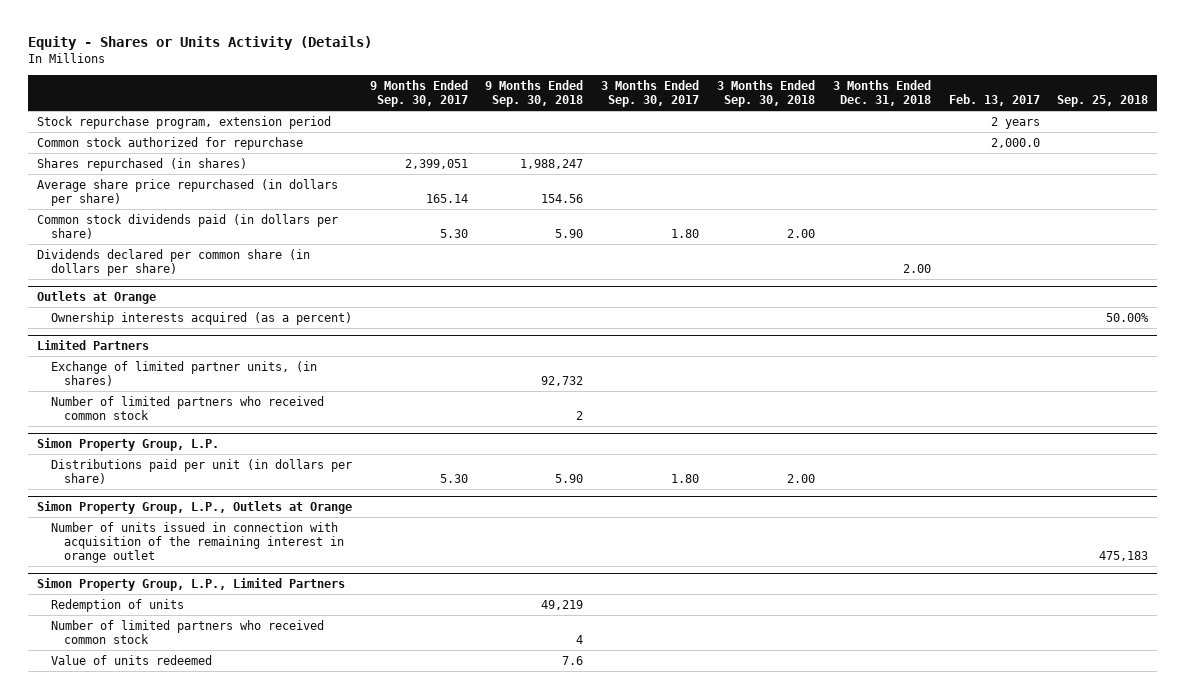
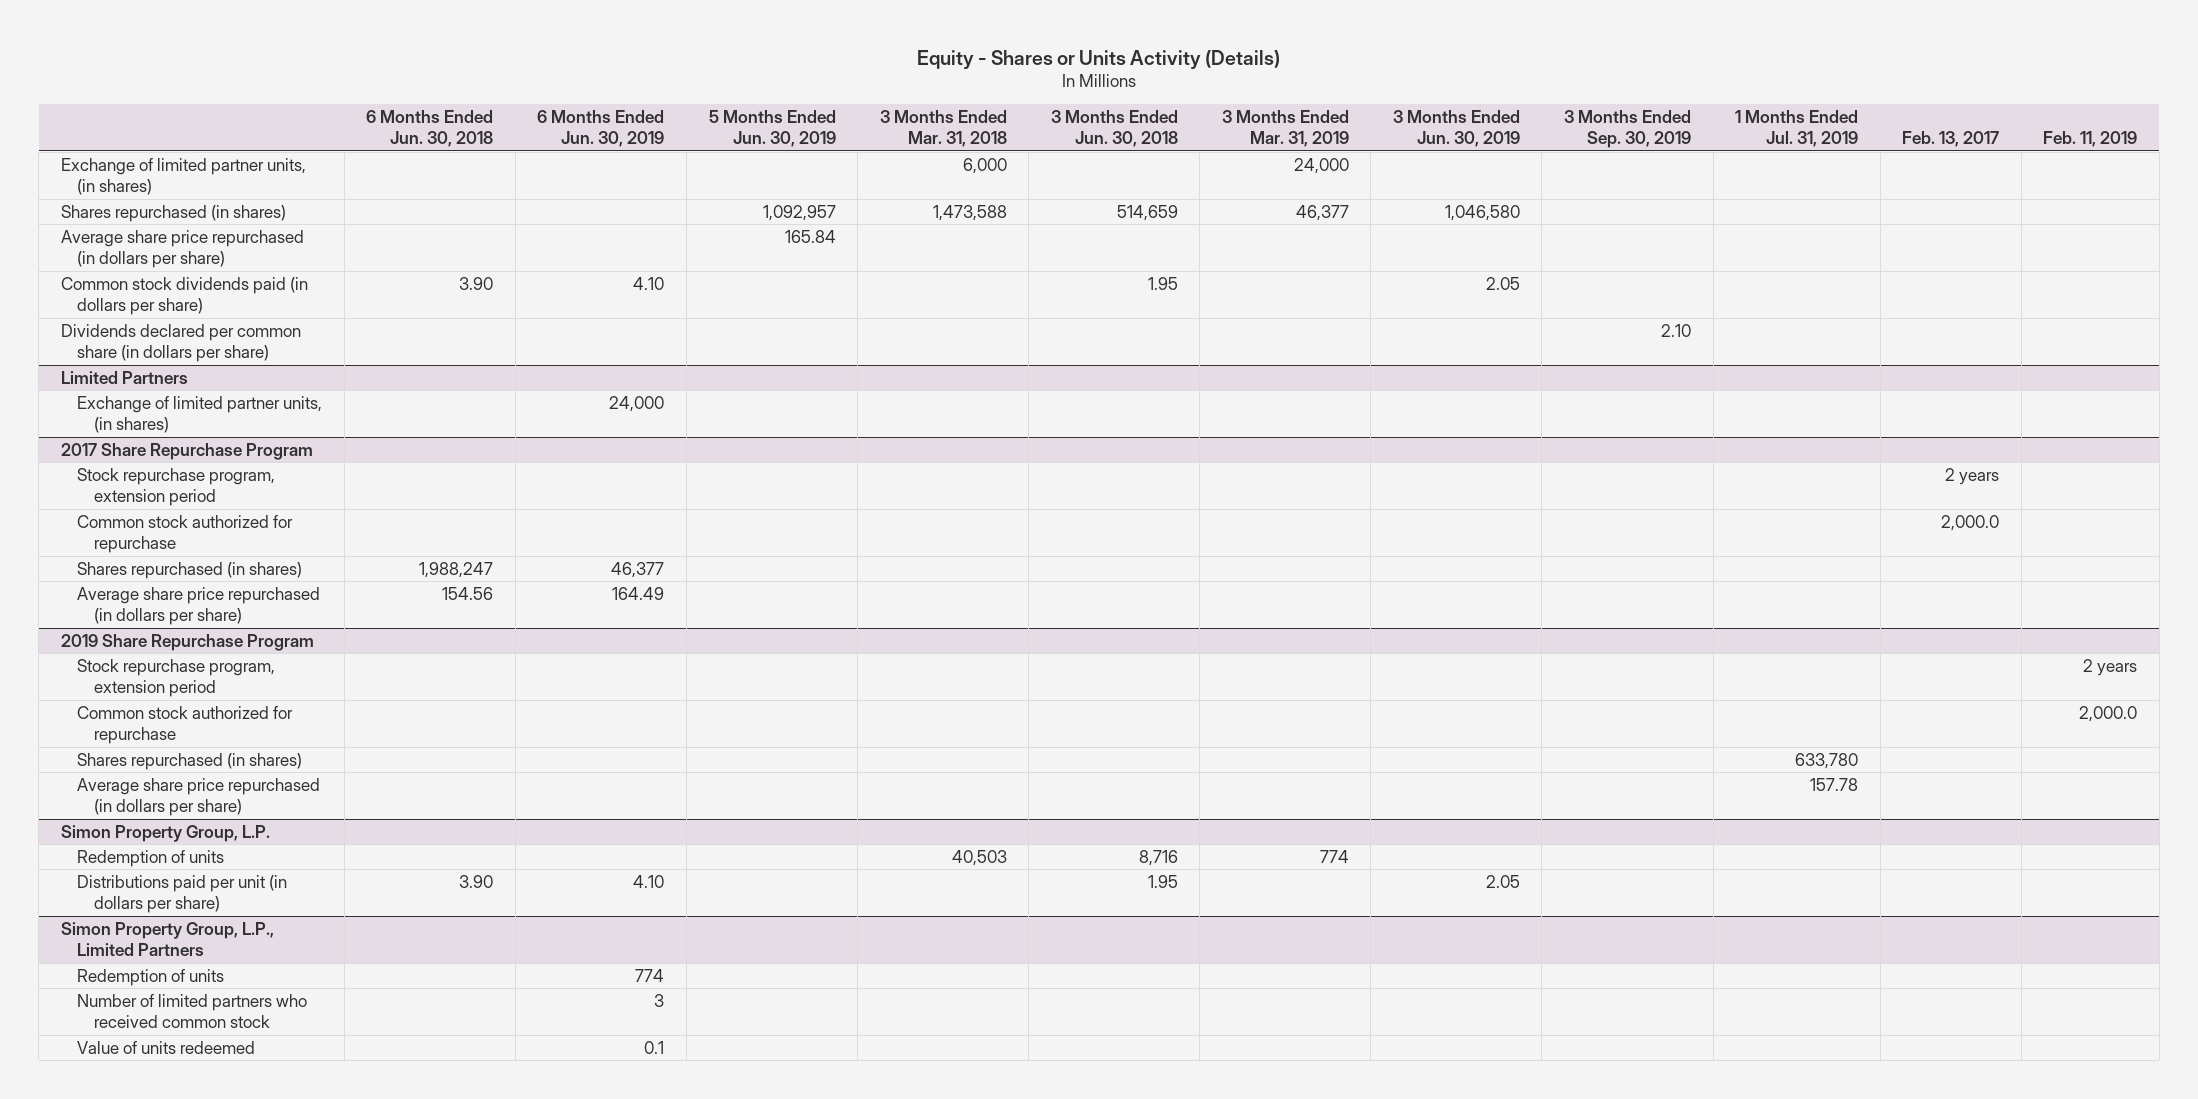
[369,80,468,108] 9 Months Ended Sep. 30, 2017 -> none
[485,80,584,108] 9 Months Ended Sep. 30, 2018 -> none
[601,80,700,108] 3 Months Ended Sep. 30, 2017 -> none
[716,80,815,108] 3 Months Ended Sep. 30, 2018 -> none
[832,80,931,107] 3 Months Ended Dec. 31, 2018 -> none
[1057,95,1149,108] Sep. 25, 2018 -> none
none -> [366,109,494,148] 6 Months Ended Jun. 30, 2018
none -> [537,109,665,148] 6 Months Ended Jun. 30, 2019
none -> [708,109,836,148] 5 Months Ended Jun. 30, 2019
none -> [879,109,1007,148] 3 Months Ended Mar. 31, 2018
none -> [1050,109,1178,148] 3 Months Ended Jun. 30, 2018
none -> [1221,109,1349,148] 3 Months Ended Mar. 31, 2019
none -> [1392,109,1520,148] 3 Months Ended Jun. 30, 2019
none -> [1564,109,1692,149] 3 Months Ended Sep. 30, 2019
none -> [1735,109,1859,148] 1 Months Ended Jul. 31, 2019
none -> [2043,131,2138,148] Feb. 11, 2019
[36,115,331,129] Stock repurchase program, extension period -> none
[36,136,303,150] Common stock authorized for repurchase -> none
none -> [60,157,306,196] Exchange of limited partner units, (in shares)
[36,290,156,304] Outlets at Orange -> none
[50,311,352,325] Ownership interests acquired (as a percent) -> none
[50,395,324,421] Number of limited partners who received common stock -> none
none -> [60,442,313,460] 2017 Share Repurchase Program
none -> [77,467,276,507] Stock repurchase program, extension period
none -> [77,514,294,554] Common stock authorized for repurchase
none -> [77,561,303,579] Shares repurchased (in shares)
none -> [77,586,321,626] Average share price repurchased (in dollars per share)
none -> [60,633,314,651] 2019 Share Repurchase Program
none -> [77,658,276,698] Stock repurchase program, extension period
none -> [77,705,294,745] Common stock authorized for repurchase
none -> [77,752,303,770] Shares repurchased (in shares)
none -> [77,777,321,817] Average share price repurchased (in dollars per share)
none -> [77,849,225,867] Redemption of units
[36,500,352,514] Simon Property Group, L.P., Outlets at Orange -> none
[50,521,345,564] Number of units issued in connection with acquisition of the remaining interest in orange outlet -> none

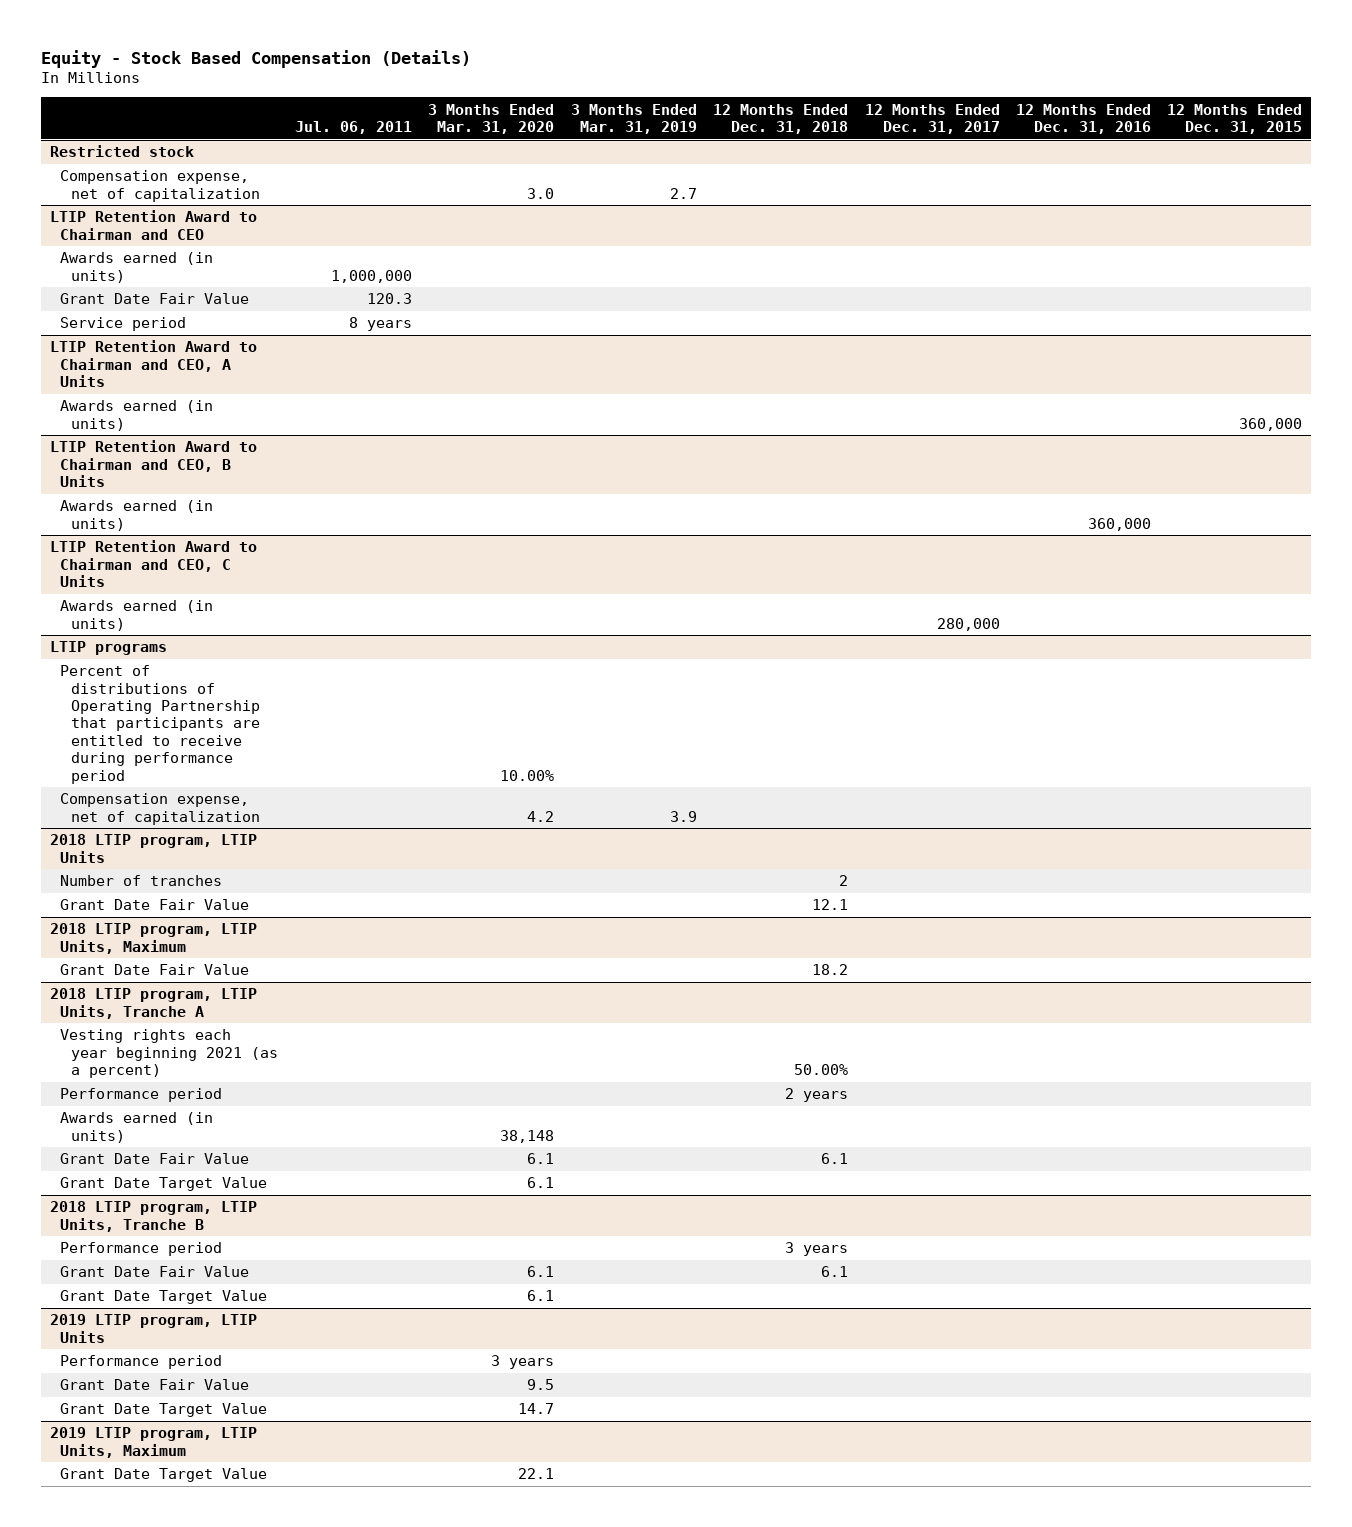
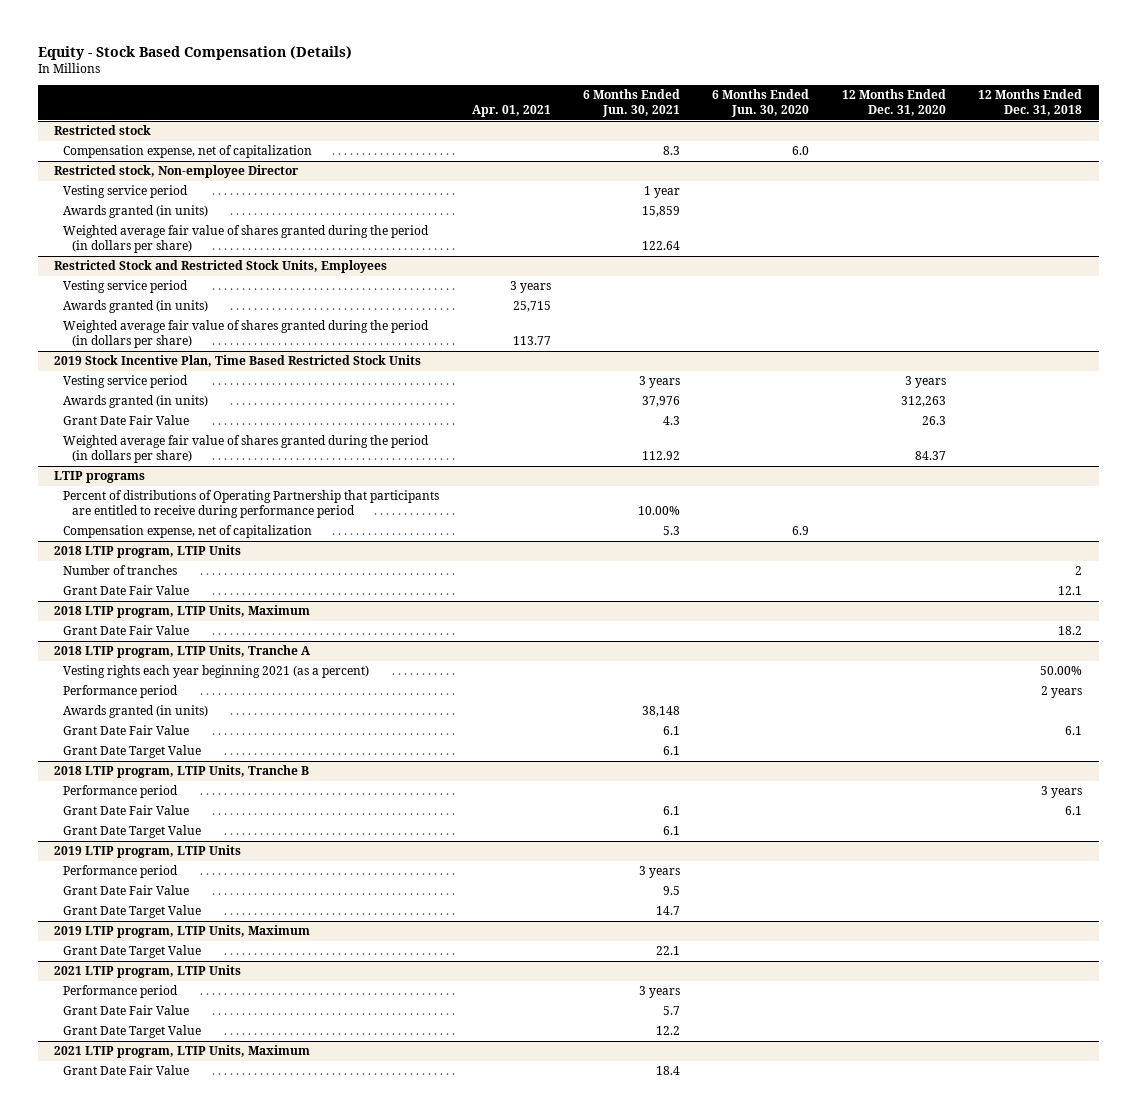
[294,120,412,134] Jul. 06, 2011 -> none
[428,103,555,134] 3 Months Ended Mar. 31, 2020 -> none
[570,103,697,134] 3 Months Ended Mar. 31, 2019 -> none
[864,103,1000,134] 12 Months Ended Dec. 31, 2017 -> none
[1015,103,1151,134] 12 Months Ended Dec. 31, 2016 -> none
[1167,103,1303,134] 12 Months Ended Dec. 31, 2015 -> none
none -> [471,105,551,118] Apr. 01, 2021
none -> [582,89,680,118] 6 Months Ended Jun. 30, 2021
none -> [712,89,810,118] 6 Months Ended Jun. 30, 2020
none -> [841,89,946,117] 12 Months Ended Dec. 31, 2020
[49,210,257,240] LTIP Retention Award to Chairman and CEO -> none
[60,252,214,283] Awards earned (in units) -> none
[60,293,250,305] Grant Date Fair Value -> none
[60,317,187,332] Service period -> none
[49,340,257,388] LTIP Retention Award to Chairman and CEO, A Units -> none
[60,400,214,431] Awards earned (in units) -> none
[49,440,257,488] LTIP Retention Award to Chairman and CEO, B Units -> none
[60,500,214,531] Awards earned (in units) -> none
[49,540,257,588] LTIP Retention Award to Chairman and CEO, C Units -> none
[60,600,214,631] Awards earned (in units) -> none
none -> [54,165,300,179] Restricted stock, Non-employee Director
none -> [63,185,189,199] Vesting service period
none -> [63,205,209,219] Awards granted (in units)
none -> [63,225,430,254] Weighted average fair value of shares granted during the period (in dollars per share)
none -> [54,260,388,274] Restricted Stock and Restricted Stock Units, Employees
none -> [63,280,189,294] Vesting service period
none -> [63,300,209,314] Awards granted (in units)
none -> [63,320,430,349] Weighted average fair value of shares granted during the period (in dollars per share)
none -> [54,355,422,368] 2019 Stock Incentive Plan, Time Based Restricted Stock Units
none -> [63,375,189,389] Vesting service period
none -> [63,395,209,409] Awards granted (in units)
none -> [63,415,190,426] Grant Date Fair Value
none -> [63,435,430,464] Weighted average fair value of shares granted during the period (in dollars per share)
[60,1112,214,1143] Awards earned (in units) -> [63,705,209,719] Awards granted (in units)
none -> [54,965,242,979] 2021 LTIP program, LTIP Units
none -> [63,985,179,999] Performance period
none -> [63,1005,190,1016] Grant Date Fair Value
none -> [63,1025,202,1039] Grant Date Target Value
none -> [54,1045,311,1059] 2021 LTIP program, LTIP Units, Maximum
none -> [63,1065,190,1076] Grant Date Fair Value

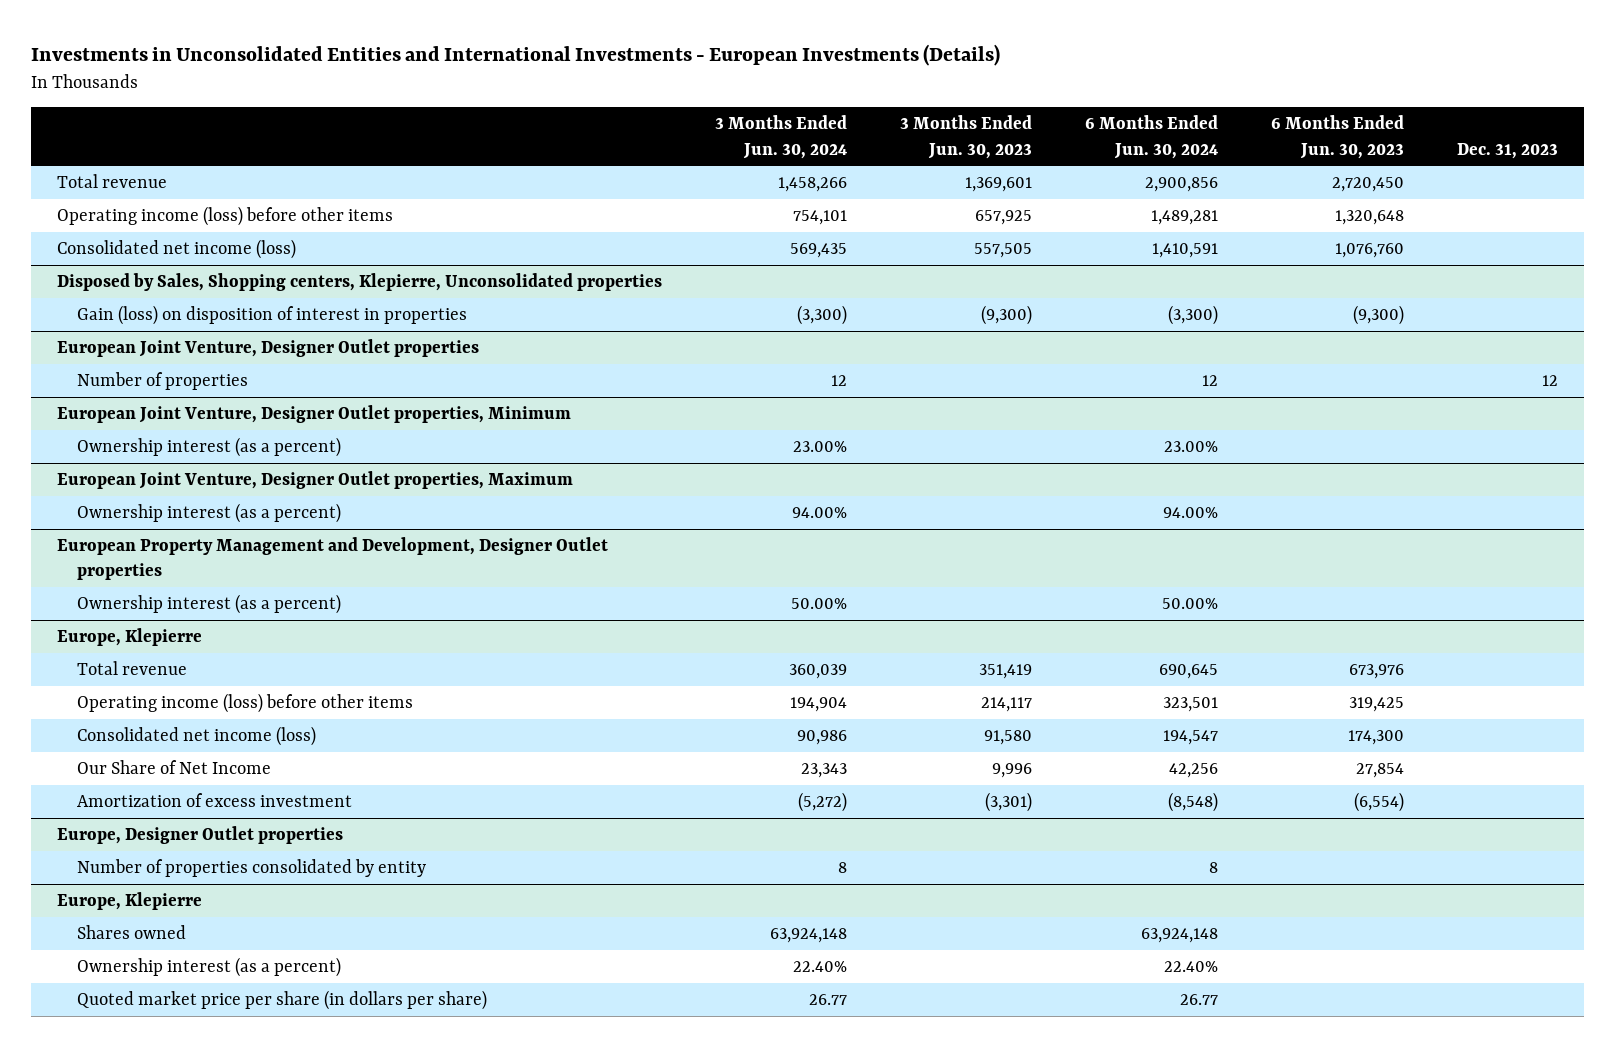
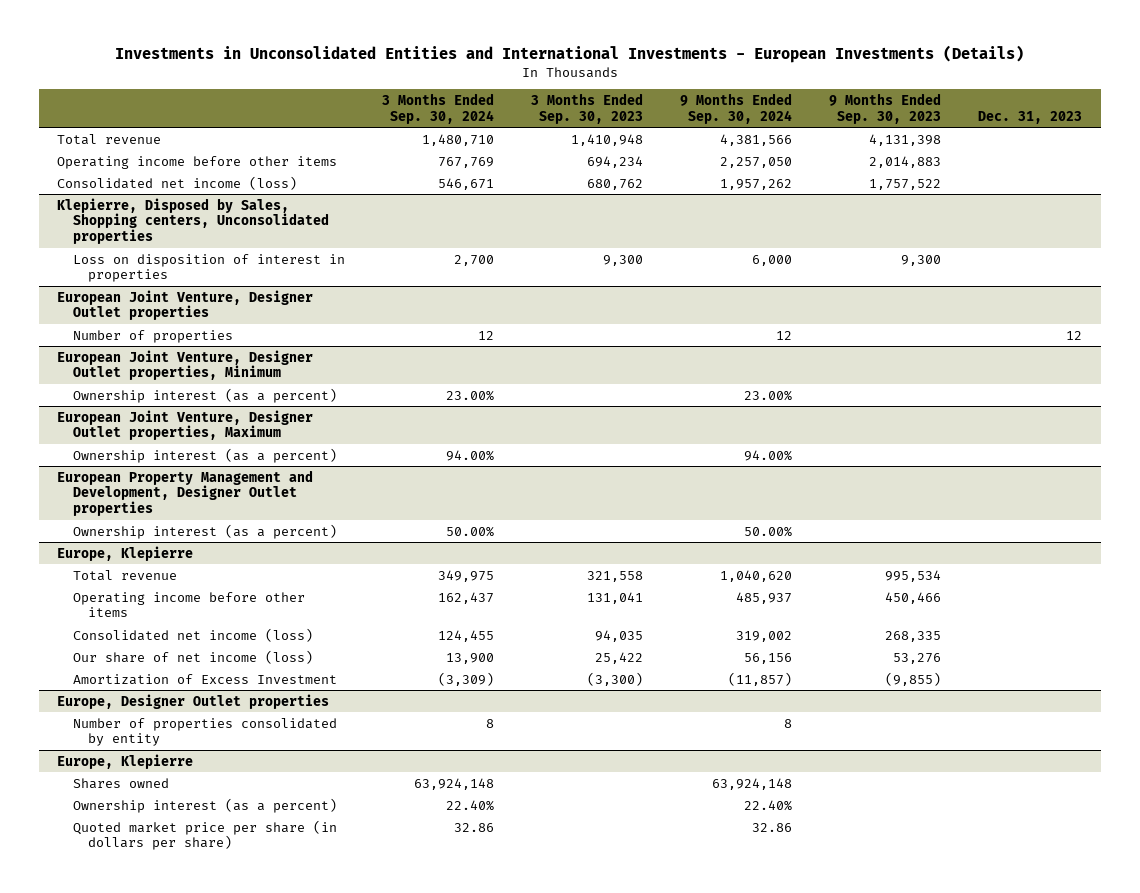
[715,115,848,159] 3 Months Ended Jun. 30, 2024 -> none
[899,115,1032,159] 3 Months Ended Jun. 30, 2023 -> none
[1084,115,1218,159] 6 Months Ended Jun. 30, 2024 -> none
[1270,115,1404,159] 6 Months Ended Jun. 30, 2023 -> none
none -> [381,93,494,124] 3 Months Ended Sep. 30, 2024
none -> [531,93,644,124] 3 Months Ended Sep. 30, 2023
none -> [680,93,793,124] 9 Months Ended Sep. 30, 2024
none -> [829,93,942,124] 9 Months Ended Sep. 30, 2023
[57,206,394,227] Operating income (loss) before other items -> [57,155,338,169] Operating income before other items
[57,273,663,292] Disposed by Sales, Shopping centers, Klepierre, Unconsolidated properties -> [57,197,329,245] Klepierre, Disposed by Sales, Shopping centers, Unconsolidated properties
[77,305,468,326] Gain (loss) on disposition of interest in properties -> [72,253,345,283] Loss on disposition of interest in properties
[77,693,414,714] Operating income (loss) before other items -> [72,591,305,618] Operating income before other items
[77,760,272,775] Our Share of Net Income -> [72,649,313,664] Our share of net income (loss)
[77,793,353,808] Amortization of excess investment -> [72,673,337,685] Amortization of Excess Investment

